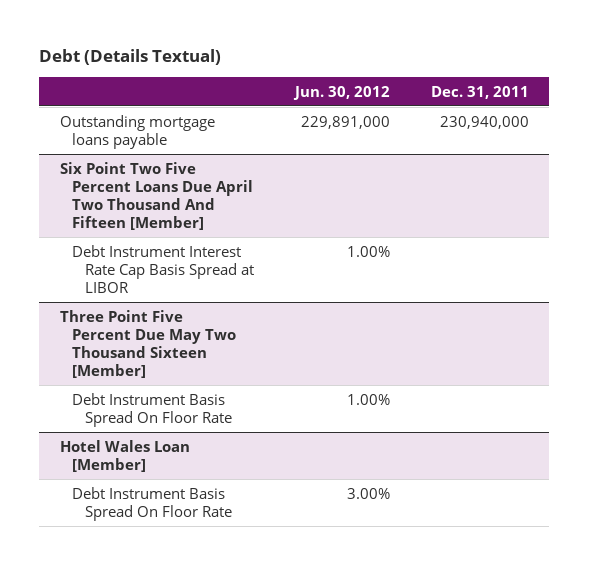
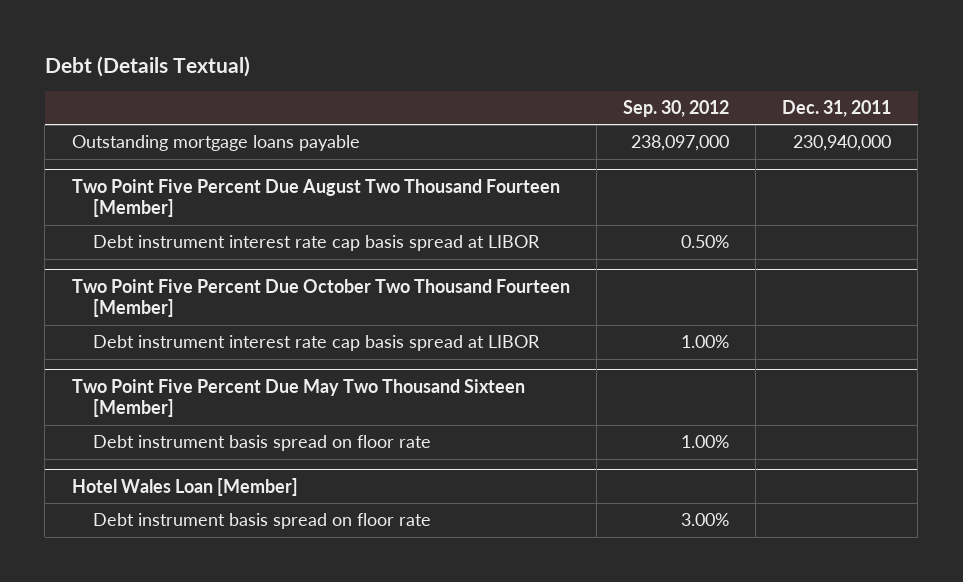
[293,85,391,100] Jun. 30, 2012 -> none
none -> [622,99,729,117] Sep. 30, 2012
[59,161,254,230] Six Point Two Five Percent Loans Due April Two Thousand And Fifteen [Member] -> none
[72,244,255,293] Debt Instrument Interest Rate Cap Basis Spread at LIBOR -> none
none -> [71,178,560,218] Two Point Five Percent Due August Two Thousand Fourteen [Member]
none -> [93,235,541,252] Debt instrument interest rate cap basis spread at LIBOR
none -> [71,278,570,318] Two Point Five Percent Due October Two Thousand Fourteen [Member]
none -> [93,335,541,352] Debt instrument interest rate cap basis spread at LIBOR
[59,309,237,378] Three Point Five Percent Due May Two Thousand Sixteen [Member] -> [71,378,525,418] Two Point Five Percent Due May Two Thousand Sixteen [Member]
[72,392,233,427] Debt Instrument Basis Spread On Floor Rate -> [93,435,432,452] Debt instrument basis spread on floor rate
[72,486,233,521] Debt Instrument Basis Spread On Floor Rate -> [93,513,432,530] Debt instrument basis spread on floor rate

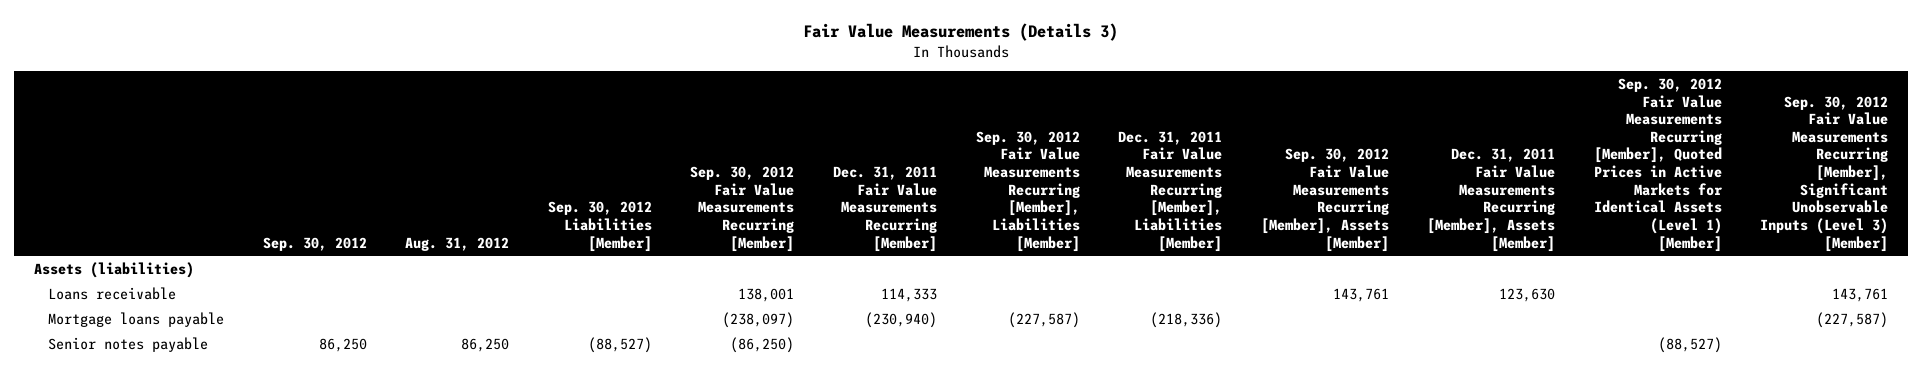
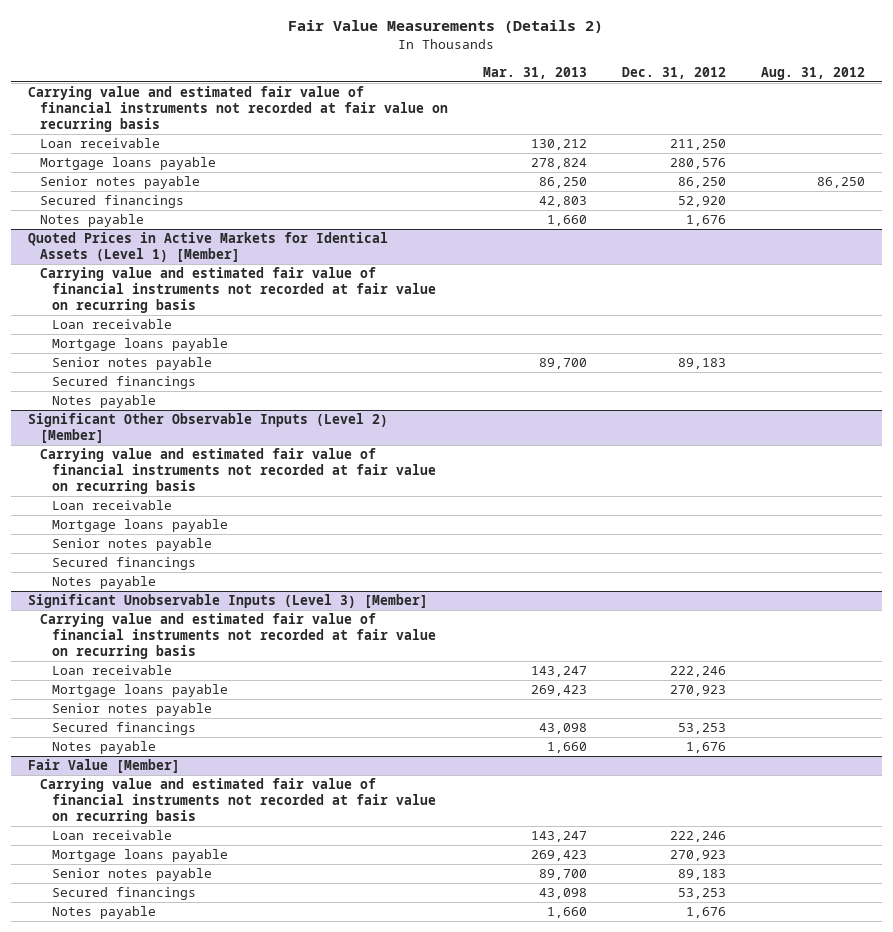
[802,23,1118,42] Fair Value Measurements (Details 3) -> [288,20,604,34] Fair Value Measurements (Details 2)
[262,236,367,251] Sep. 30, 2012 -> none
[547,201,652,252] Sep. 30, 2012 Liabilities [Member] -> none
[690,166,795,252] Sep. 30, 2012 Fair Value Measurements Recurring [Member] -> none
[832,166,937,252] Dec. 31, 2011 Fair Value Measurements Recurring [Member] -> none
[975,130,1080,252] Sep. 30, 2012 Fair Value Measurements Recurring [Member], Liabilities [Member] -> none
[1118,130,1223,252] Dec. 31, 2011 Fair Value Measurements Recurring [Member], Liabilities [Member] -> none
[1260,148,1389,252] Sep. 30, 2012 Fair Value Measurements Recurring [Member], Assets [Member] -> none
[1427,148,1556,252] Dec. 31, 2011 Fair Value Measurements Recurring [Member], Assets [Member] -> none
[1593,77,1723,252] Sep. 30, 2012 Fair Value Measurements Recurring [Member], Quoted Prices in Active Markets for Identical Assets (Level 1) [Member] -> none
[1760,95,1889,252] Sep. 30, 2012 Fair Value Measurements Recurring [Member], Significant Unobservable Inputs (Level 3) [Member] -> none
none -> [482,66,587,79] Mar. 31, 2013
none -> [621,66,726,79] Dec. 31, 2012
[33,261,194,278] Assets (liabilities) -> none
none -> [28,86,448,132] Carrying value and estimated fair value of financial instruments not recorded at fair value on recurring basis
[48,286,177,300] Loans receivable -> [39,138,160,149] Loan receivable
none -> [39,195,184,209] Secured financings
none -> [39,214,144,228] Notes payable
none -> [28,232,389,263] Quoted Prices in Active Markets for Identical Assets (Level 1) [Member]
none -> [39,267,436,313] Carrying value and estimated fair value of financial instruments not recorded at fair value on recurring basis
none -> [51,319,172,330] Loan receivable
none -> [51,338,228,352] Mortgage loans payable
none -> [51,357,212,371] Senior notes payable
none -> [51,376,196,390] Secured financings
none -> [51,395,156,409] Notes payable
none -> [28,413,389,444] Significant Other Observable Inputs (Level 2) [Member]
none -> [39,448,436,494] Carrying value and estimated fair value of financial instruments not recorded at fair value on recurring basis
none -> [51,500,172,511] Loan receivable
none -> [51,519,228,533] Mortgage loans payable
none -> [51,538,212,552] Senior notes payable
none -> [51,557,196,571] Secured financings
none -> [51,576,156,590] Notes payable
none -> [28,594,429,609] Significant Unobservable Inputs (Level 3) [Member]
none -> [39,613,436,659] Carrying value and estimated fair value of financial instruments not recorded at fair value on recurring basis
none -> [51,665,172,676] Loan receivable
none -> [51,684,228,698] Mortgage loans payable
none -> [51,703,212,717] Senior notes payable
none -> [51,722,196,736] Secured financings
none -> [51,741,156,755] Notes payable
none -> [28,759,181,774] Fair Value [Member]
none -> [39,778,436,824] Carrying value and estimated fair value of financial instruments not recorded at fair value on recurring basis
none -> [51,830,172,841] Loan receivable
none -> [51,849,228,863] Mortgage loans payable
none -> [51,868,212,882] Senior notes payable
none -> [51,887,196,901] Secured financings
none -> [51,906,156,920] Notes payable

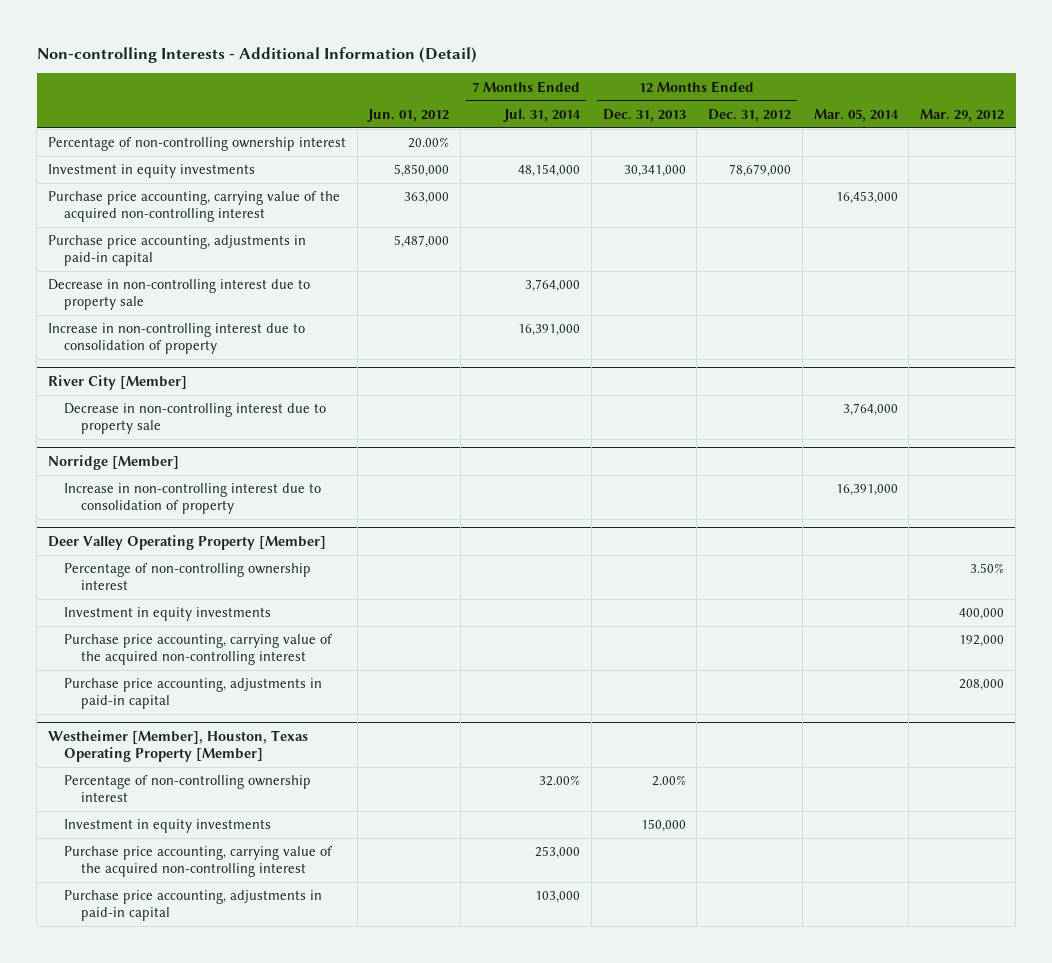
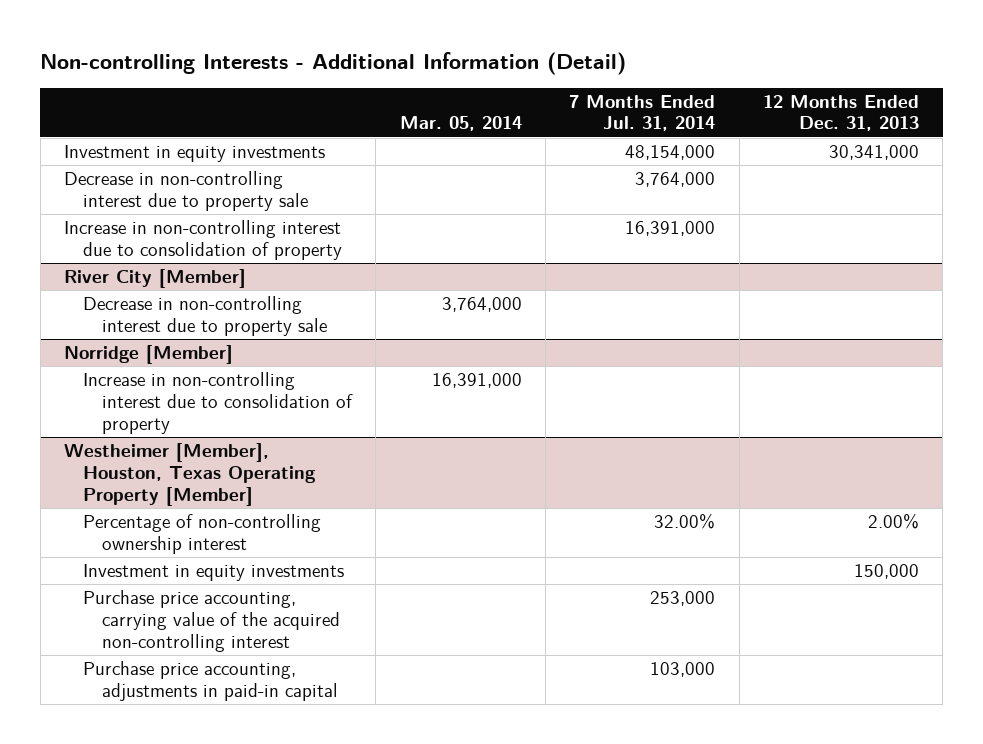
[367,108,450,122] Jun. 01, 2012 -> none
[708,108,792,122] Dec. 31, 2012 -> none
[920,108,1005,122] Mar. 29, 2012 -> none
[47,137,346,152] Percentage of non-controlling ownership interest -> none
[47,191,340,223] Purchase price accounting, carrying value of the acquired non-controlling interest -> none
[47,235,306,267] Purchase price accounting, adjustments in paid-in capital -> none
[47,534,326,550] Deer Valley Operating Property [Member] -> none
[64,563,312,591] Percentage of non-controlling ownership interest -> none
[64,607,272,622] Investment in equity investments -> none
[64,634,334,666] Purchase price accounting, carrying value of the acquired non-controlling interest -> none
[64,678,323,710] Purchase price accounting, adjustments in paid-in capital -> none

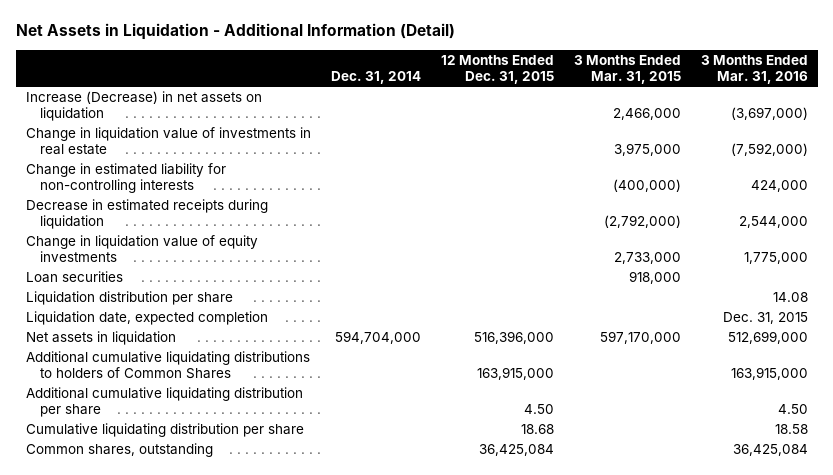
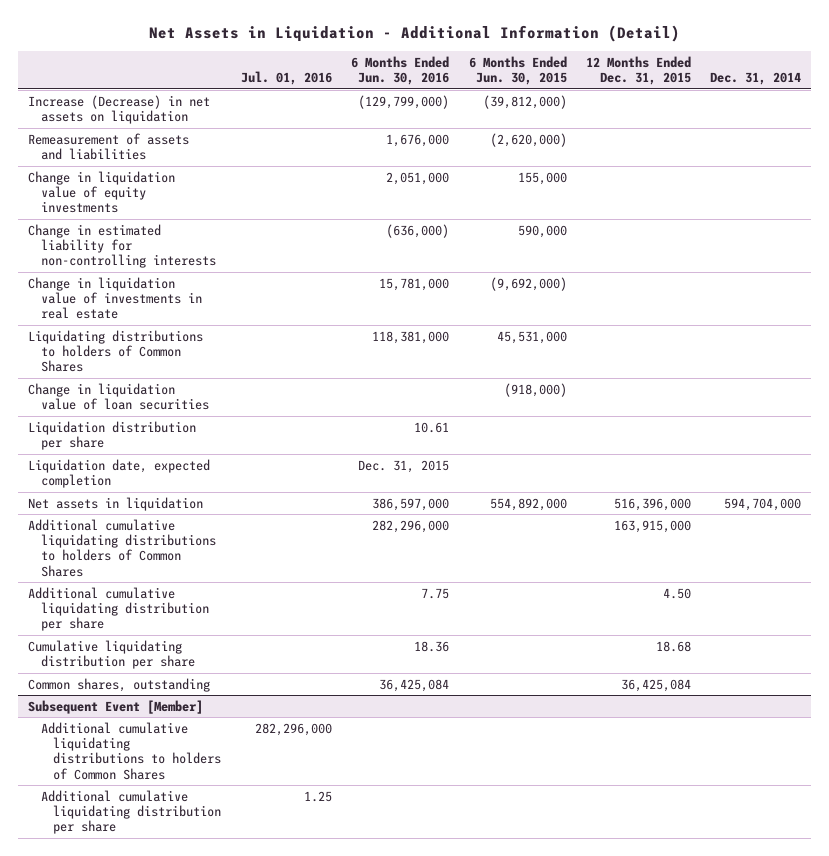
[573,54,681,85] 3 Months Ended Mar. 31, 2015 -> none
[700,54,808,85] 3 Months Ended Mar. 31, 2016 -> none
none -> [240,71,332,86] Jul. 01, 2016
none -> [351,55,450,86] 6 Months Ended Jun. 30, 2016
none -> [468,55,567,86] 6 Months Ended Jun. 30, 2015
[25,198,268,230] Decrease in estimated receipts during liquidation -> none
none -> [27,132,189,160] Remeasurement of assets and liabilities
[25,270,123,283] Loan securities -> none
[25,162,226,194] Change in estimated liability for non-controlling interests -> [27,223,216,269] Change in estimated liability for non-controlling interests
[25,126,311,156] Change in liquidation value of investments in real estate -> [27,276,202,320] Change in liquidation value of investments in real estate
none -> [27,329,203,373] Liquidating distributions to holders of Common Shares
none -> [27,382,209,410] Change in liquidation value of loan securities
none -> [27,699,203,714] Subsequent Event [Member]
none -> [40,721,222,780] Additional cumulative liquidating distributions to holders of Common Shares
none -> [40,789,222,835] Additional cumulative liquidating distribution per share

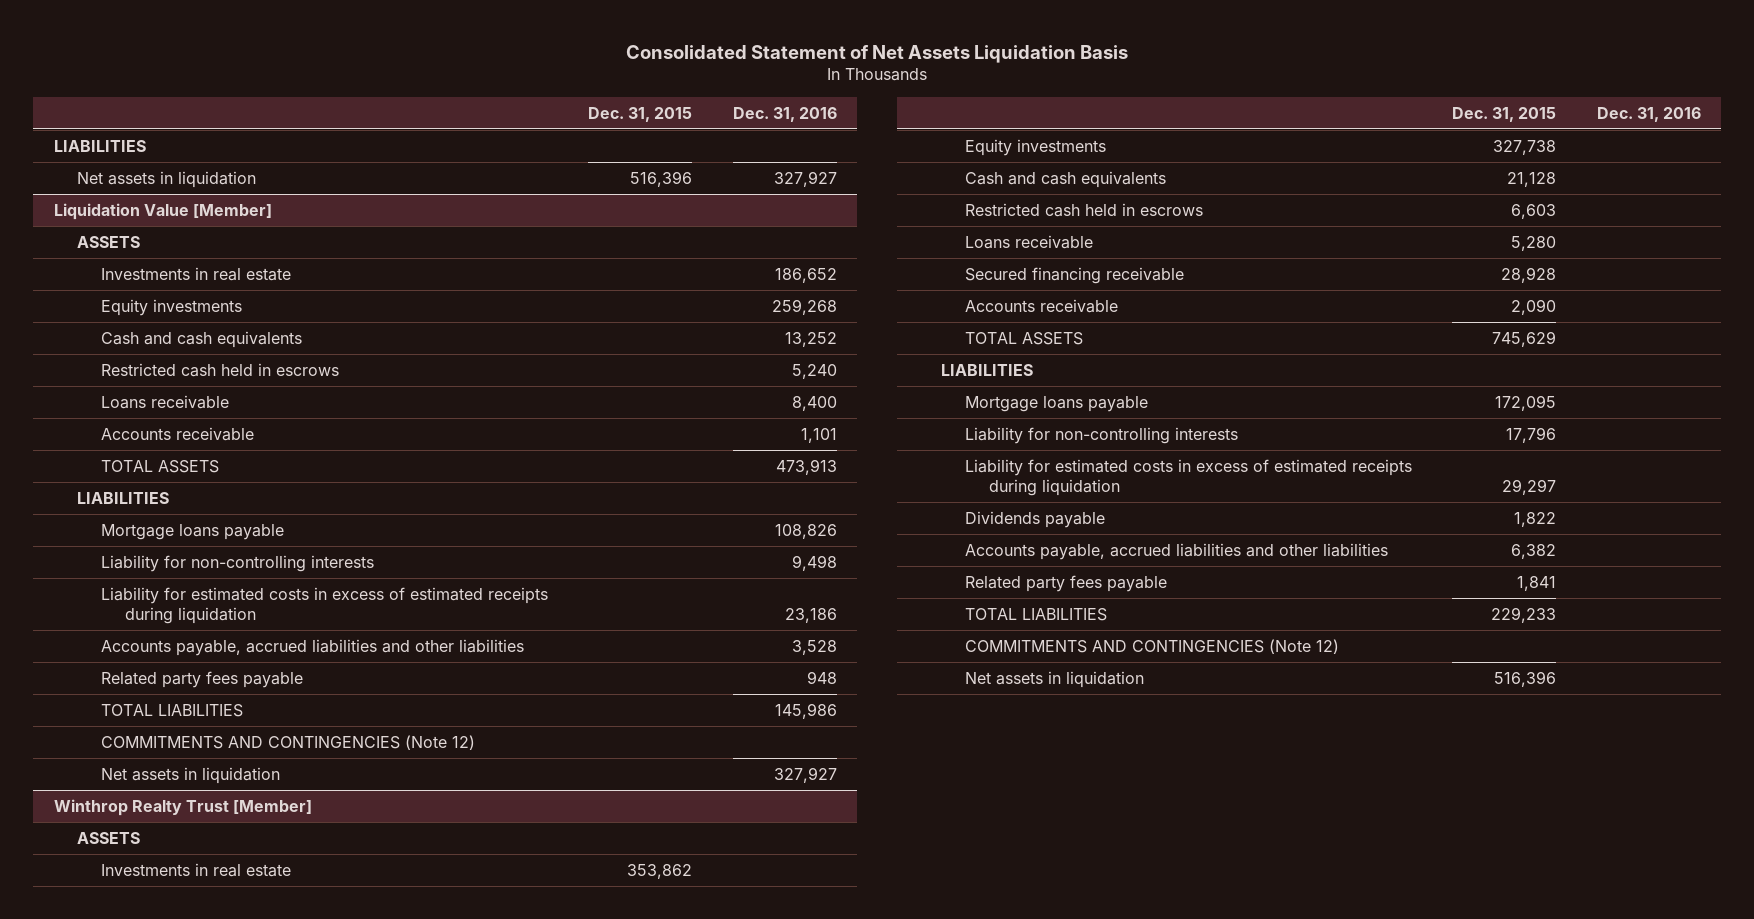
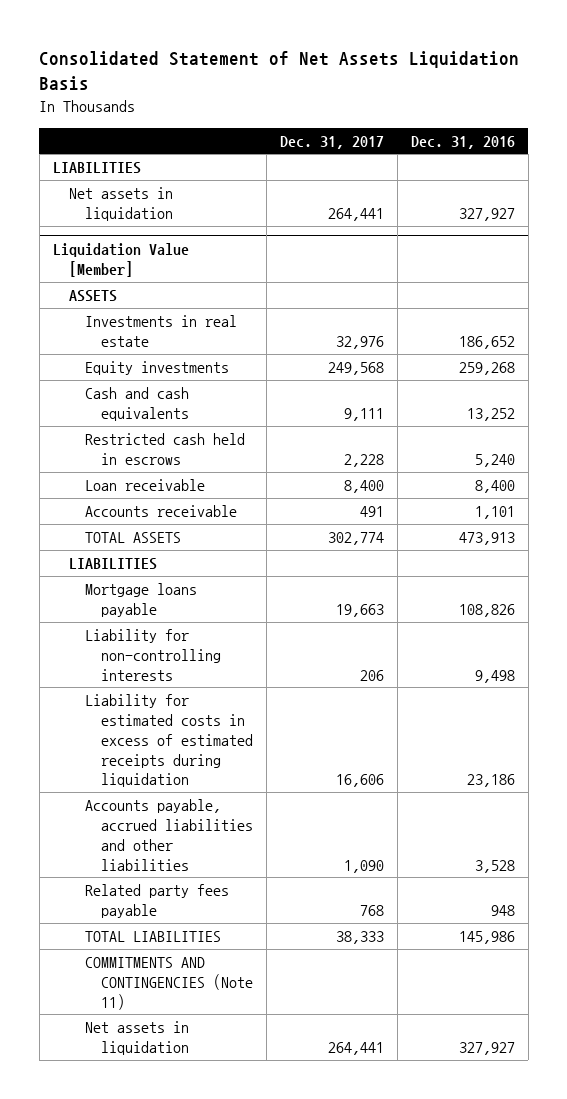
[588,106,693,122] Dec. 31, 2015 -> none
none -> [279,135,384,149] Dec. 31, 2017
[101,395,230,410] Loans receivable -> [84,479,205,492] Loan receivable
[101,735,476,751] COMMITMENTS AND CONTINGENCIES (Note 12) -> [84,957,253,1010] COMMITMENTS AND CONTINGENCIES (Note 11)
[53,799,312,817] Winthrop Realty Trust [Member] -> none
[77,832,141,845] ASSETS -> none
[101,863,292,878] Investments in real estate -> none
[964,139,1106,157] Equity investments -> none
[964,171,1166,189] Cash and cash equivalents -> none
[964,203,1203,218] Restricted cash held in escrows -> none
[964,235,1093,250] Loans receivable -> none
[964,267,1184,285] Secured financing receivable -> none
[964,299,1118,314] Accounts receivable -> none
[964,332,1083,346] TOTAL ASSETS -> none
[941,364,1034,377] LIABILITIES -> none
[964,396,1148,413] Mortgage loans payable -> none
[964,427,1238,445] Liability for non-controlling interests -> none
[964,459,1412,496] Liability for estimated costs in excess of estimated receipts during liquidation -> none
[964,511,1105,529] Dividends payable -> none
[964,543,1388,561] Accounts payable, accrued liabilities and other liabilities -> none
[964,575,1167,593] Related party fees payable -> none
[964,608,1107,622] TOTAL LIABILITIES -> none
[964,639,1339,655] COMMITMENTS AND CONTINGENCIES (Note 12) -> none
[964,671,1144,689] Net assets in liquidation -> none

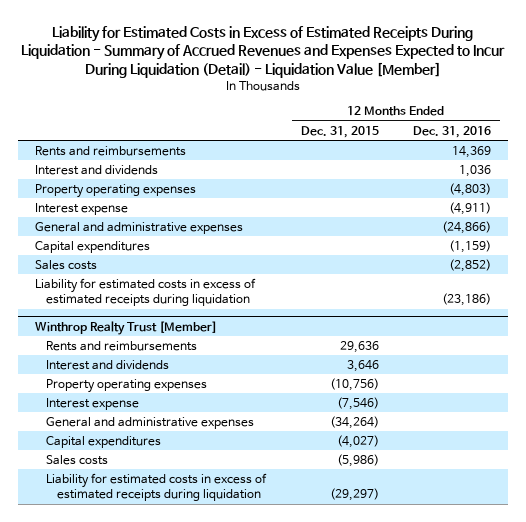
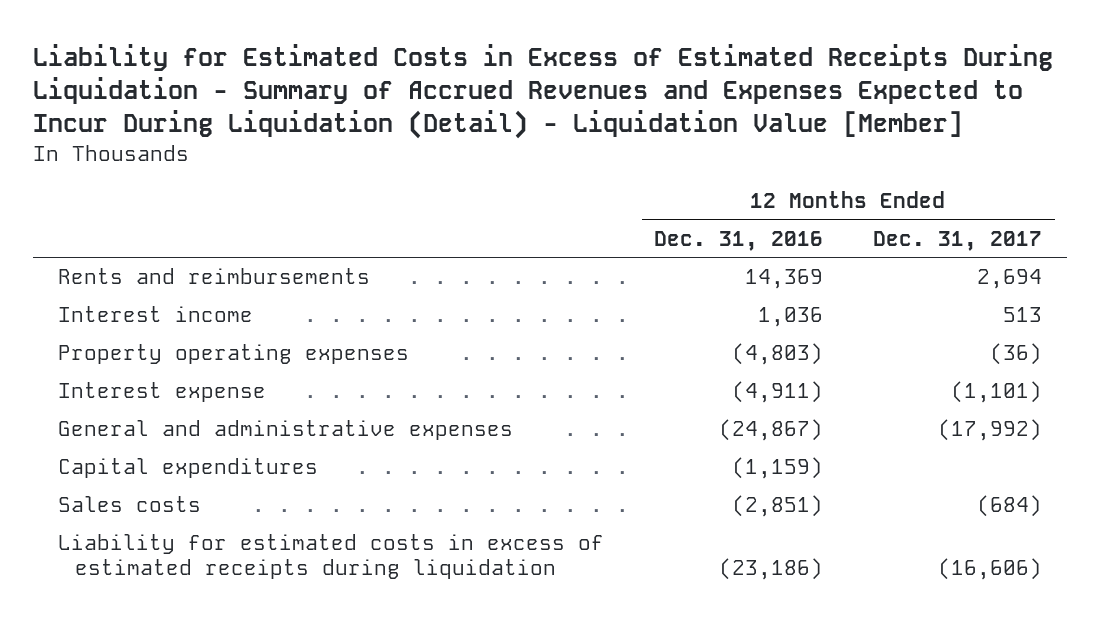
[300,125,379,138] Dec. 31, 2015 -> none
none -> [873,230,1043,251] Dec. 31, 2017
[35,164,159,175] Interest and dividends -> [58,306,254,323] Interest income
[441,220,491,234] (24,866) -> [719,419,824,442] (24,867)
[448,258,491,272] (2,852) -> [732,495,824,518] (2,851)
[35,320,218,335] Winthrop Realty Trust [Member] -> none
[46,340,198,351] Rents and reimbursements -> none
[46,359,170,370] Interest and dividends -> none
[46,378,208,393] Property operating expenses -> none
[46,397,140,410] Interest expense -> none
[46,416,255,429] General and administrative expenses -> none
[46,435,162,448] Capital expenditures -> none
[46,454,109,465] Sales costs -> none
[46,472,268,502] Liability for estimated costs in excess of estimated receipts during liquidation -> none

